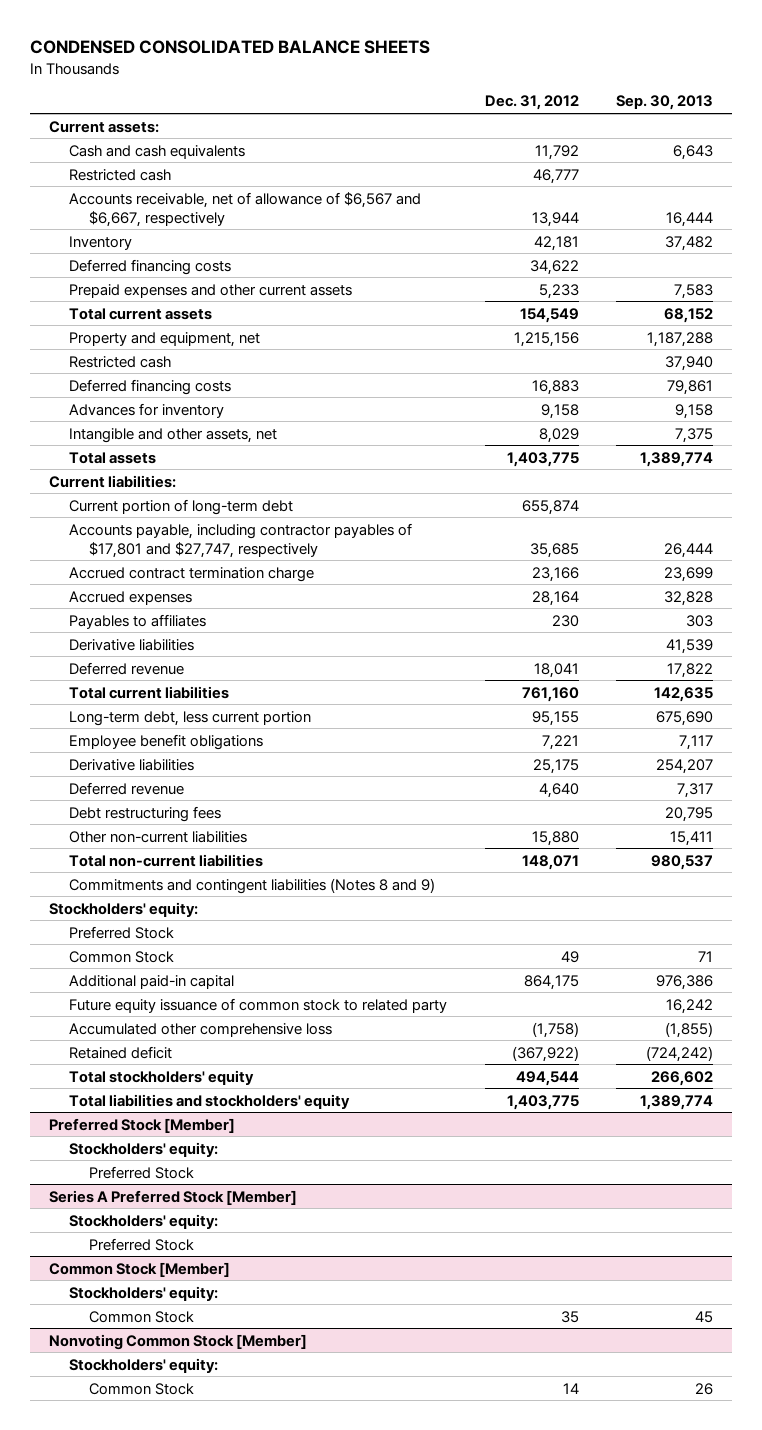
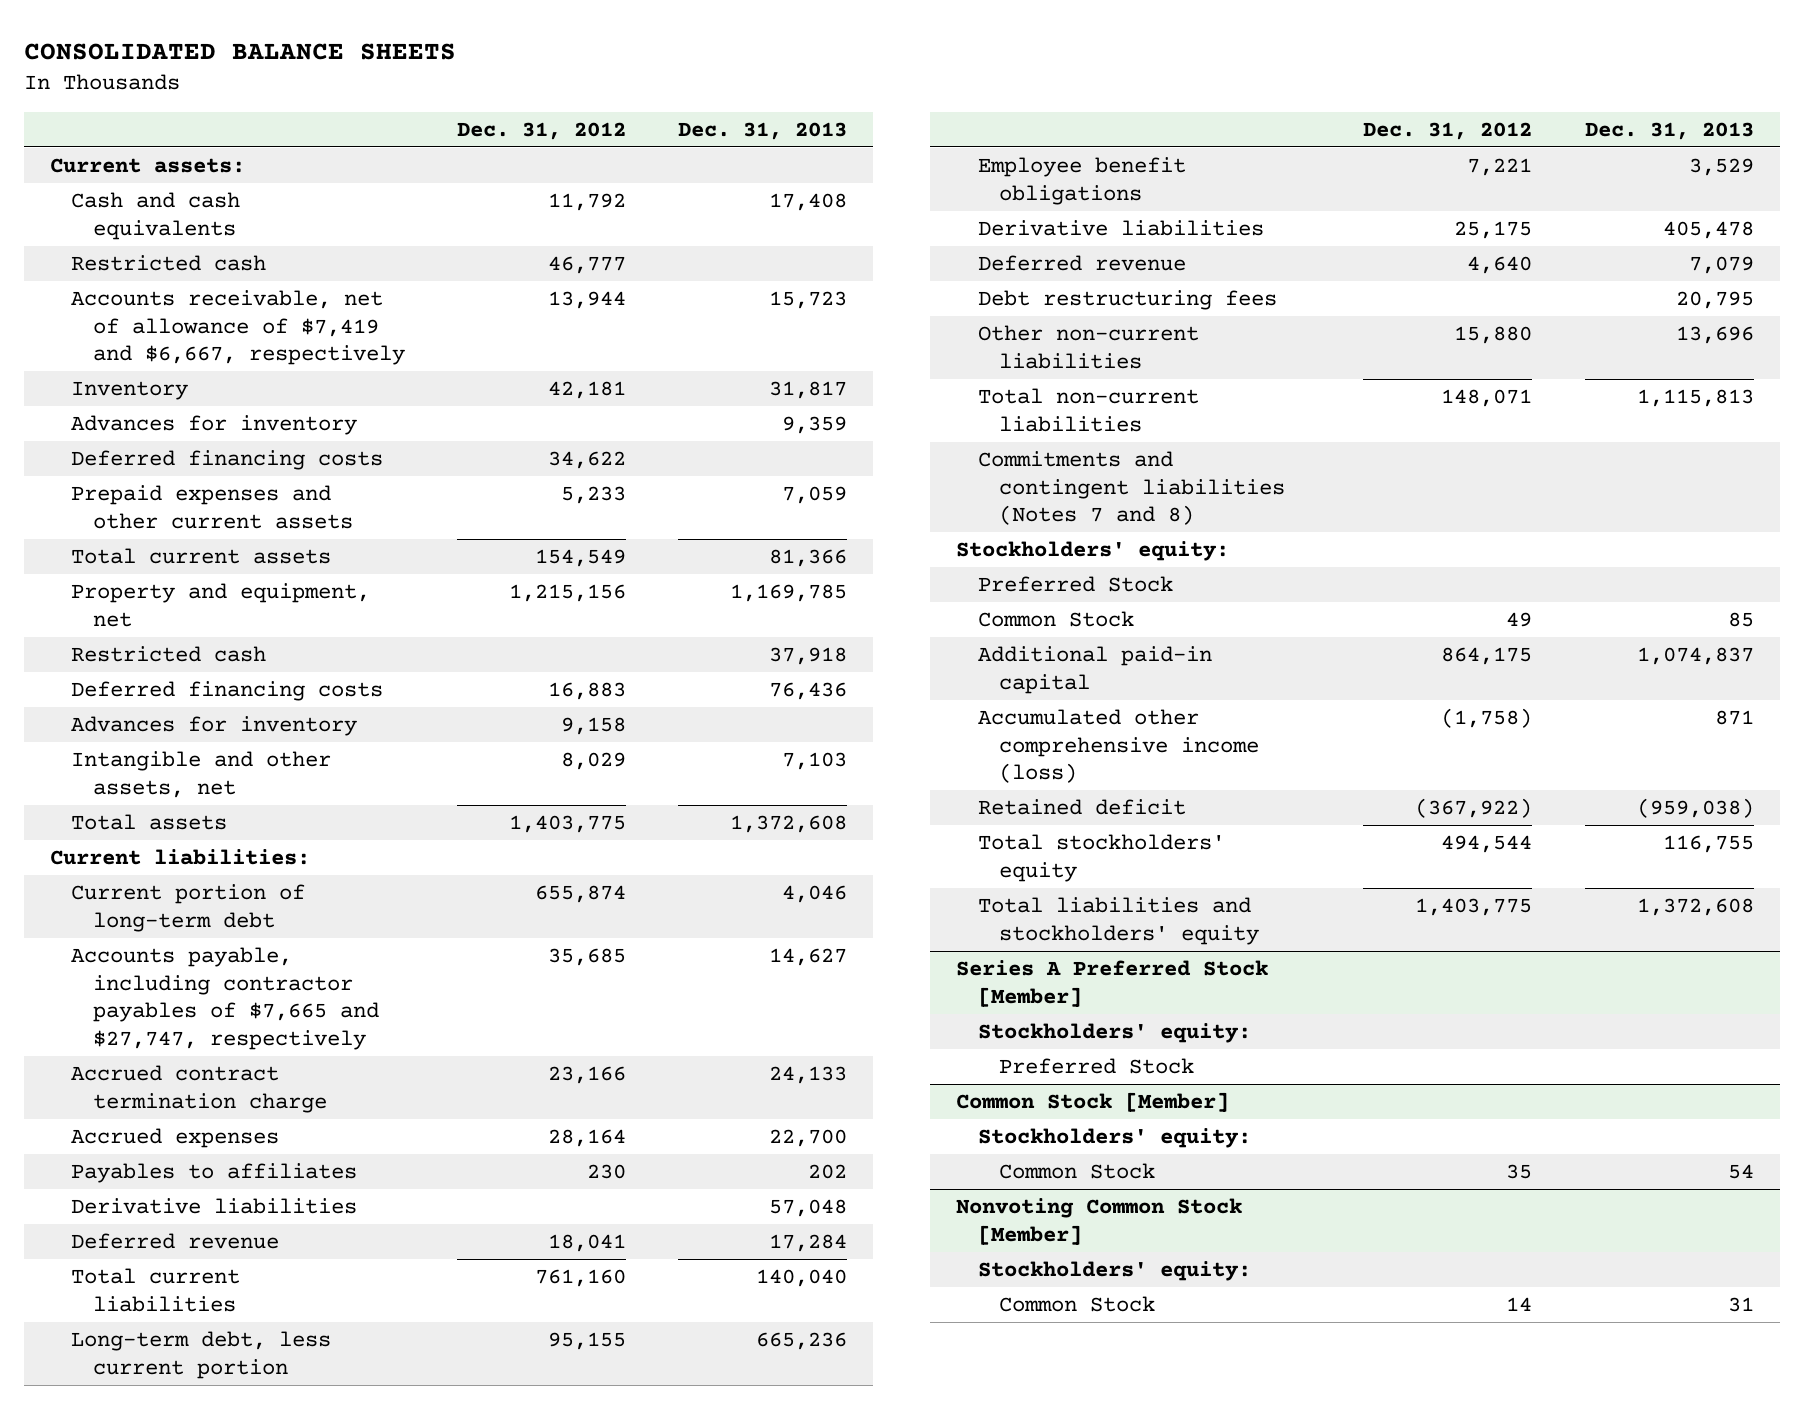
[29,40,430,55] CONDENSED CONSOLIDATED BALANCE SHEETS -> [23,42,456,60] CONSOLIDATED BALANCE SHEETS
[616,95,714,111] Sep. 30, 2013 -> none
none -> [678,121,848,140] Dec. 31, 2013
[69,191,422,227] Accounts receivable, net of allowance of $6,567 and $6,667, respectively -> [71,290,405,366] Accounts receivable, net of allowance of $7,419 and $6,667, respectively
none -> [71,415,358,436] Advances for inventory
[69,522,413,558] Accounts payable, including contractor payables of $17,801 and $27,747, respectively -> [71,947,379,1051] Accounts payable, including contractor payables of $7,665 and $27,747, respectively
[69,877,436,894] Commitments and contingent liabilities (Notes 8 and 9) -> [977,451,1286,526] Commitments and contingent liabilities (Notes 7 and 8)
[69,997,448,1013] Future equity issuance of common stock to related party -> none
[69,1022,333,1037] Accumulated other comprehensive loss -> [977,709,1260,784] Accumulated other comprehensive income (loss)
[48,1117,235,1133] Preferred Stock [Member] -> none
[69,1141,219,1157] Stockholders' equity: -> none
[89,1165,195,1179] Preferred Stock -> none

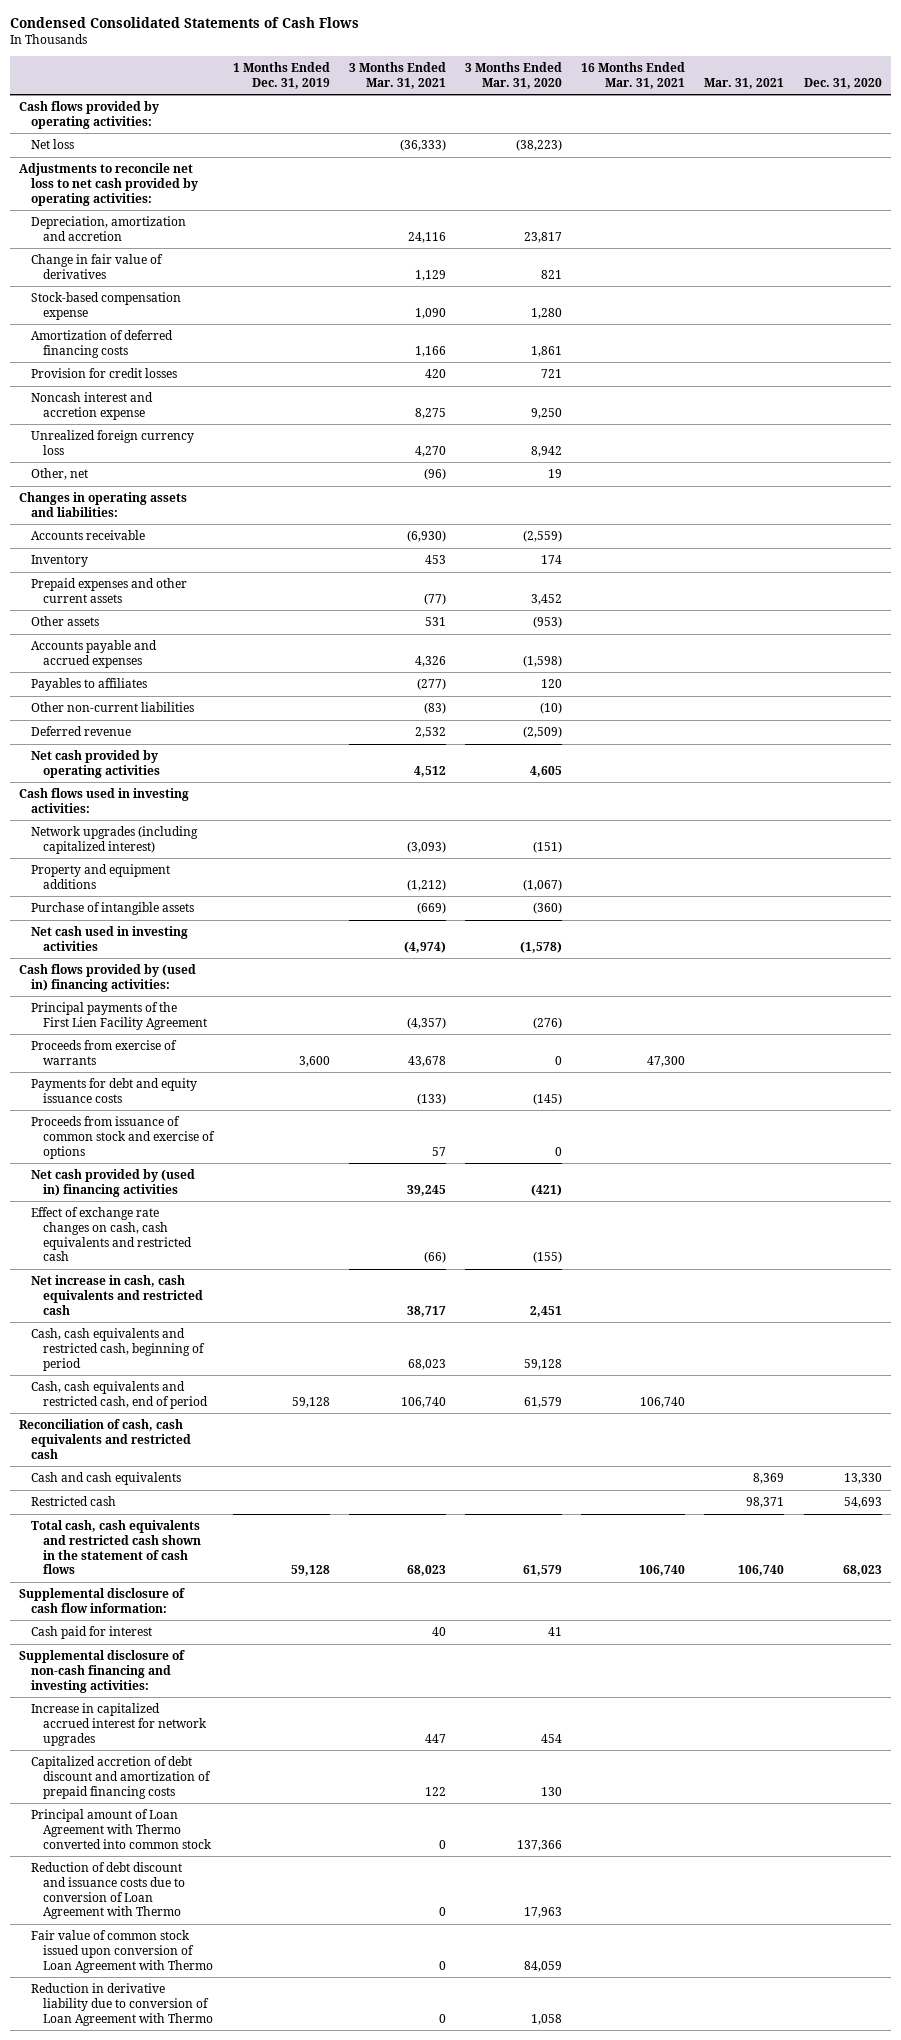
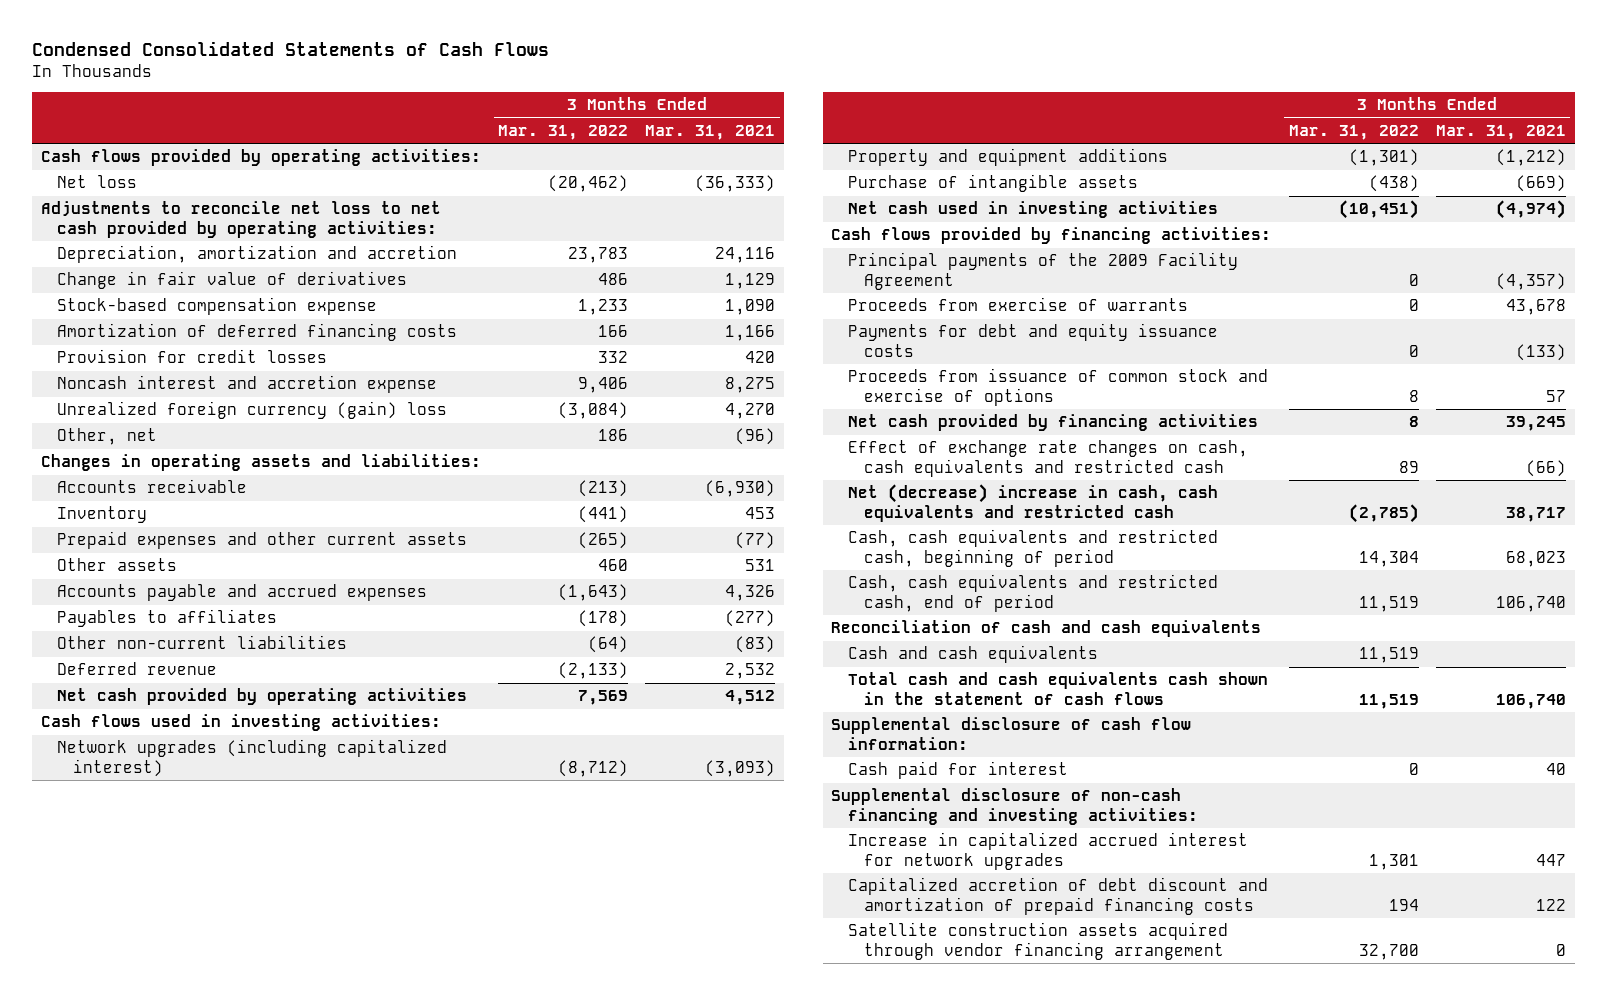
[232,62,330,89] 1 Months Ended Dec. 31, 2019 -> none
[465,62,563,89] 3 Months Ended Mar. 31, 2020 -> none
[581,62,686,89] 16 Months Ended Mar. 31, 2021 -> none
[704,77,785,89] Mar. 31, 2021 -> none
[803,77,882,89] Dec. 31, 2020 -> none
none -> [498,124,629,140] Mar. 31, 2022
[31,430,195,455] Unrealized foreign currency loss -> [56,401,447,420] Unrealized foreign currency (gain) loss
[19,964,197,992] Cash flows provided by (used in) financing activities: -> [831,227,1272,245] Cash flows provided by financing activities:
[31,1002,208,1030] Principal payments of the First Lien Facility Agreement -> [847,252,1238,290] Principal payments of the 2009 Facility Agreement
[31,1169,196,1197] Net cash provided by (used in) financing activities -> [847,414,1258,432] Net cash provided by financing activities
[31,1275,204,1315] Net increase in cash, cash equivalents and restricted cash -> [847,484,1218,522] Net (decrease) increase in cash, cash equivalents and restricted cash
[19,1419,192,1459] Reconciliation of cash, cash equivalents and restricted cash -> [831,620,1262,638] Reconciliation of cash and cash equivalents
[31,1496,117,1507] Restricted cash -> none
[31,1520,202,1575] Total cash, cash equivalents and restricted cash shown in the statement of cash flows -> [847,672,1268,705] Total cash and cash equivalents cash shown in the statement of cash flows
[406,1565,446,1577] 68,023 -> [1496,693,1567,709] 106,740
[31,1809,213,1849] Principal amount of Loan Agreement with Thermo converted into common stock -> none
[31,1862,186,1920] Reduction of debt discount and issuance costs due to conversion of Loan Agreement with Thermo -> none
[31,1930,214,1973] Fair value of common stock issued upon conversion of Loan Agreement with Thermo -> none
[31,1983,214,2026] Reduction in derivative liability due to conversion of Loan Agreement with Thermo -> none
none -> [847,922,1228,960] Satellite construction assets acquired through vendor financing arrangement

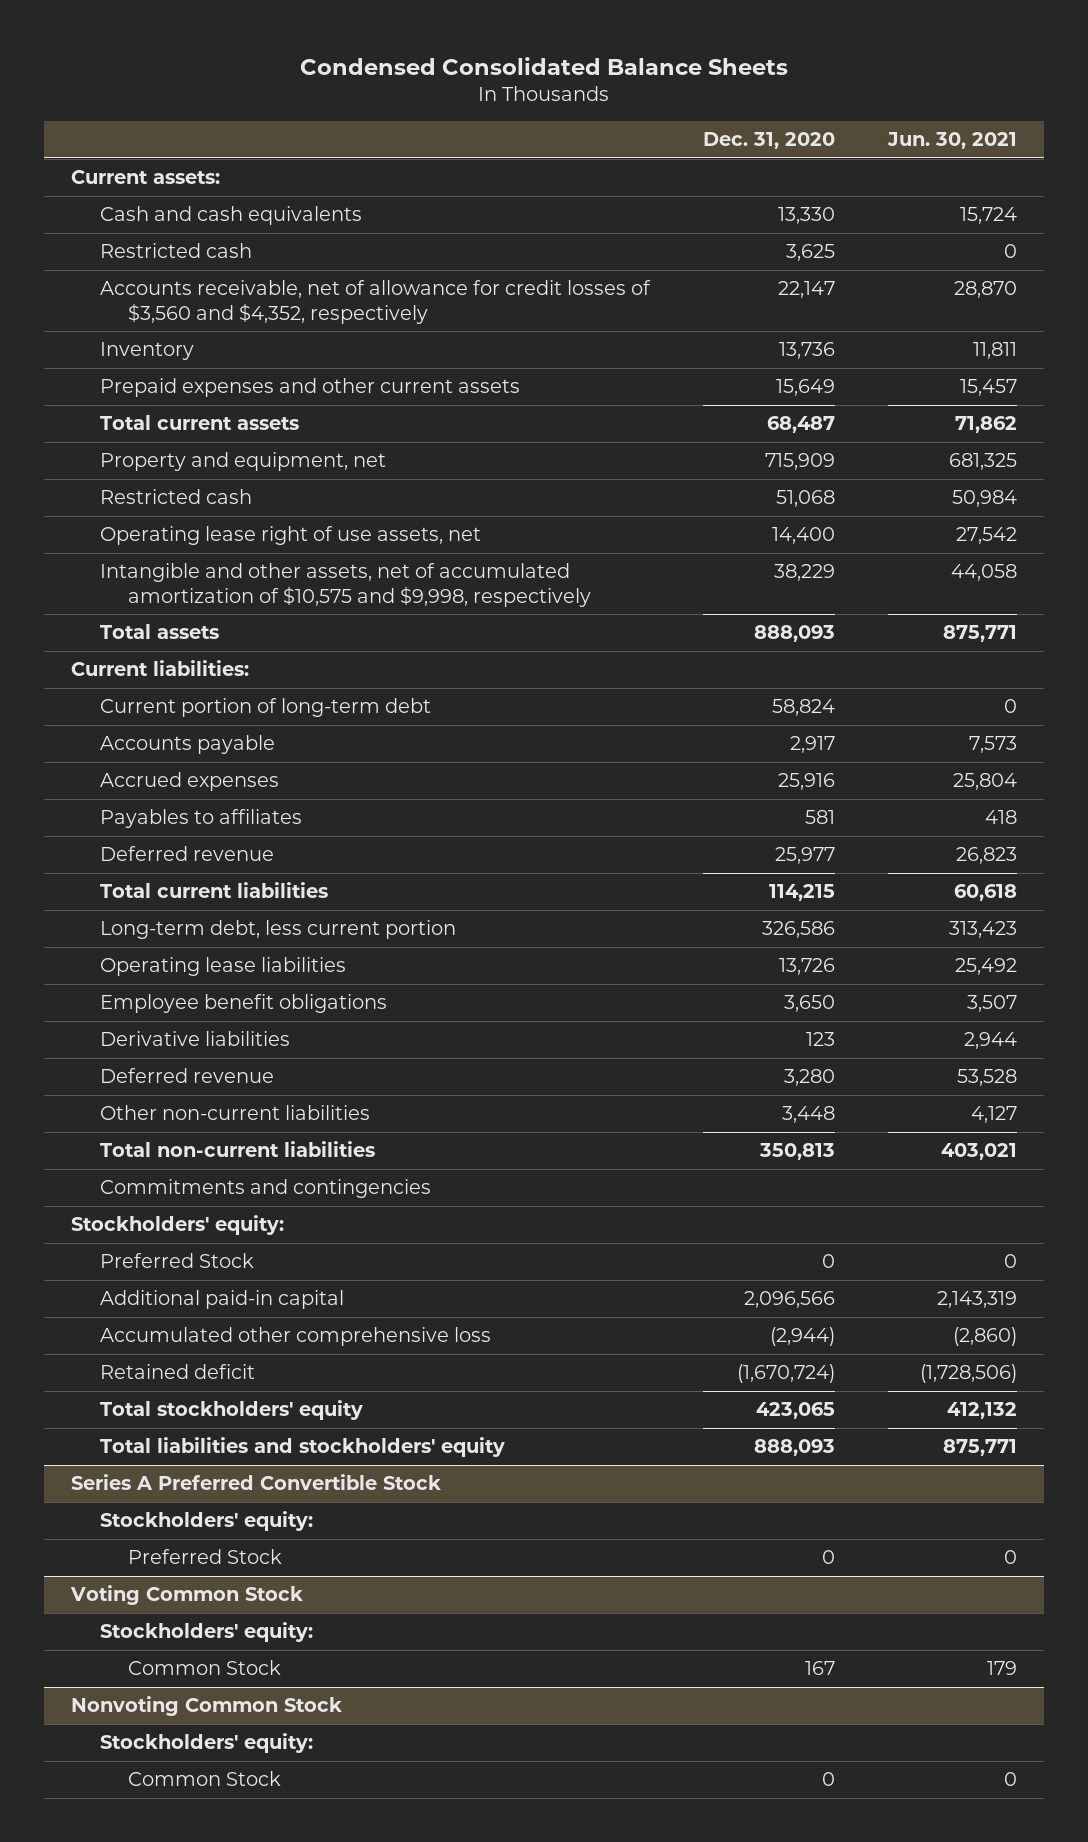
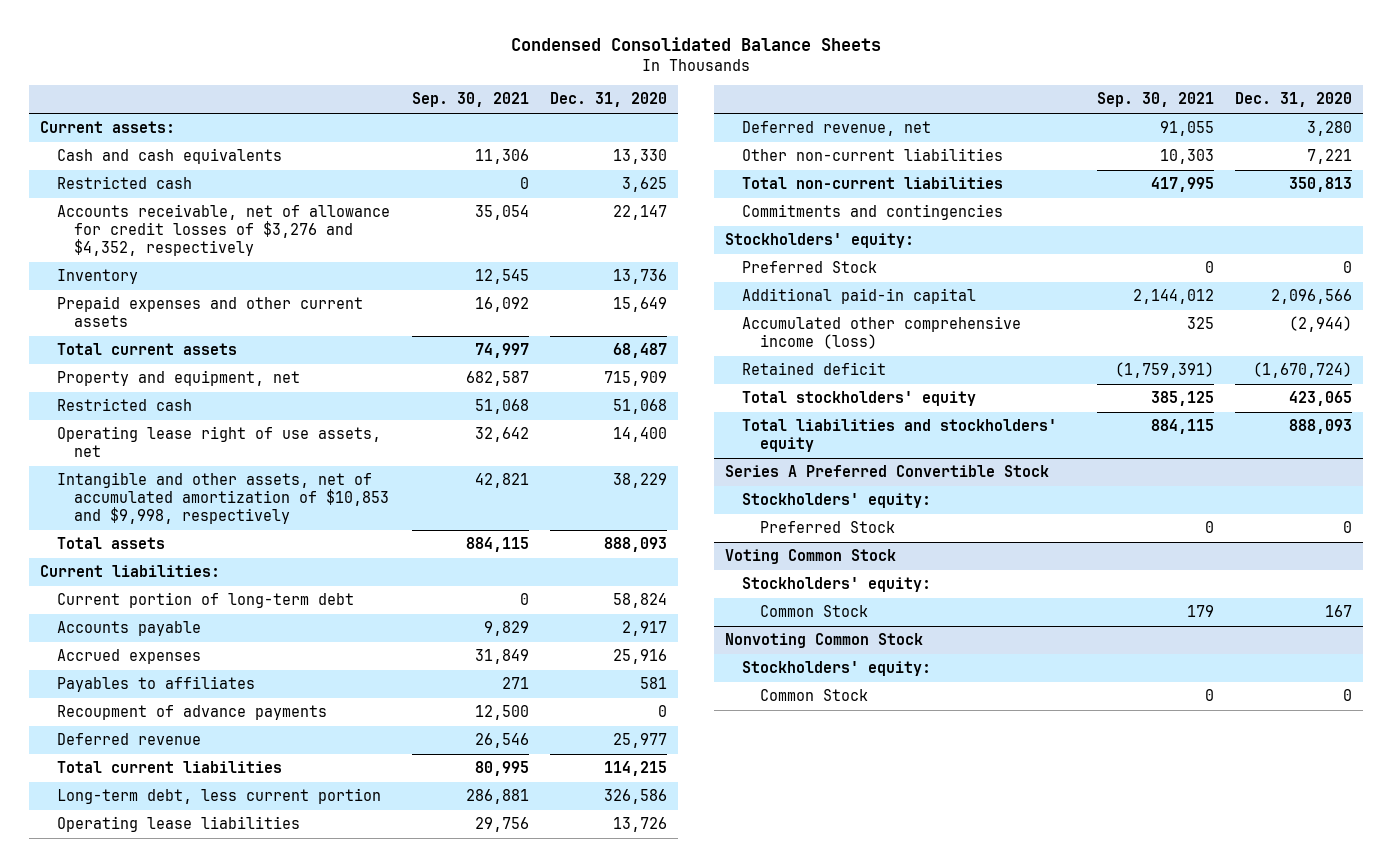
[887,132,1018,150] Jun. 30, 2021 -> none
none -> [411,92,529,108] Sep. 30, 2021
[99,280,651,324] Accounts receivable, net of allowance for credit losses of $3,560 and $4,352, respectively -> [56,204,390,257] Accounts receivable, net of allowance for credit losses of $3,276 and $4,352, respectively
[99,563,592,607] Intangible and other assets, net of accumulated amortization of $10,575 and $9,998, respectively -> [56,472,390,525] Intangible and other assets, net of accumulated amortization of $10,853 and $9,998, respectively
none -> [56,705,327,721] Recoupment of advance payments
[99,994,387,1014] Employee benefit obligations -> none
[99,1031,290,1047] Derivative liabilities -> none
[99,1068,274,1084] Deferred revenue -> [742,121,932,137] Deferred revenue, net
[781,1106,835,1124] 3,448 -> [1307,149,1353,165] 7,221
[99,1327,491,1347] Accumulated other comprehensive loss -> [742,316,1022,350] Accumulated other comprehensive income (loss)

